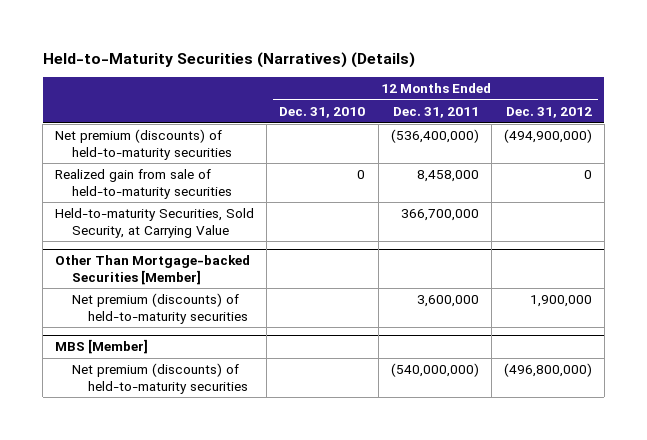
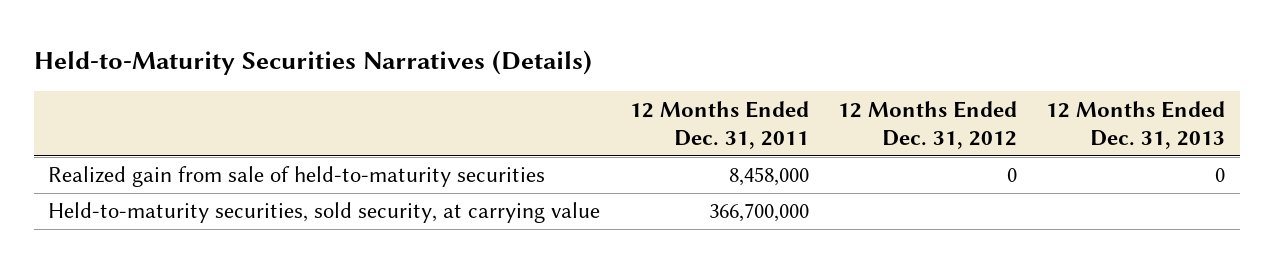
[42,51,415,68] Held-to-Maturity Securities (Narratives) (Details) -> [33,49,592,75] Held-to-Maturity Securities Narratives (Details)
[279,107,366,119] Dec. 31, 2010 -> none
none -> [1046,100,1226,150] 12 Months Ended Dec. 31, 2013
[55,129,232,160] Net premium (discounts) of held-to-maturity securities -> none
[55,255,251,285] Other Than Mortgage-backed Securities [Member] -> none
[71,293,249,324] Net premium (discounts) of held-to-maturity securities -> none
[55,339,149,355] MBS [Member] -> none
[71,363,249,394] Net premium (discounts) of held-to-maturity securities -> none
[55,208,255,238] Held-to-maturity Securities, Sold Security, at Carrying Value -> [48,202,601,224] Held-to-maturity securities, sold security, at carrying value

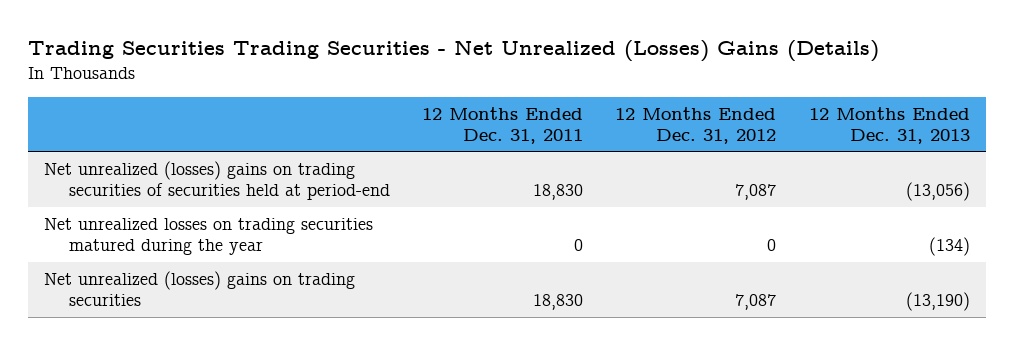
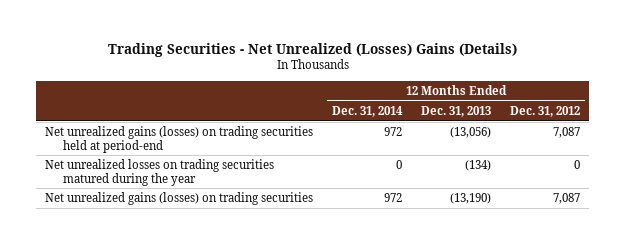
[27,40,879,63] Trading Securities Trading Securities - Net Unrealized (Losses) Gains (Details) -> [107,42,517,57] Trading Securities - Net Unrealized (Losses) Gains (Details)
[421,106,583,144] 12 Months Ended Dec. 31, 2011 -> none
none -> [332,105,404,117] Dec. 31, 2014
[43,161,390,200] Net unrealized (losses) gains on trading securities of securities held at period-end -> [45,126,314,153] Net unrealized gains (losses) on trading securities held at period-end
[43,271,355,306] Net unrealized (losses) gains on trading securities -> [45,192,314,206] Net unrealized gains (losses) on trading securities

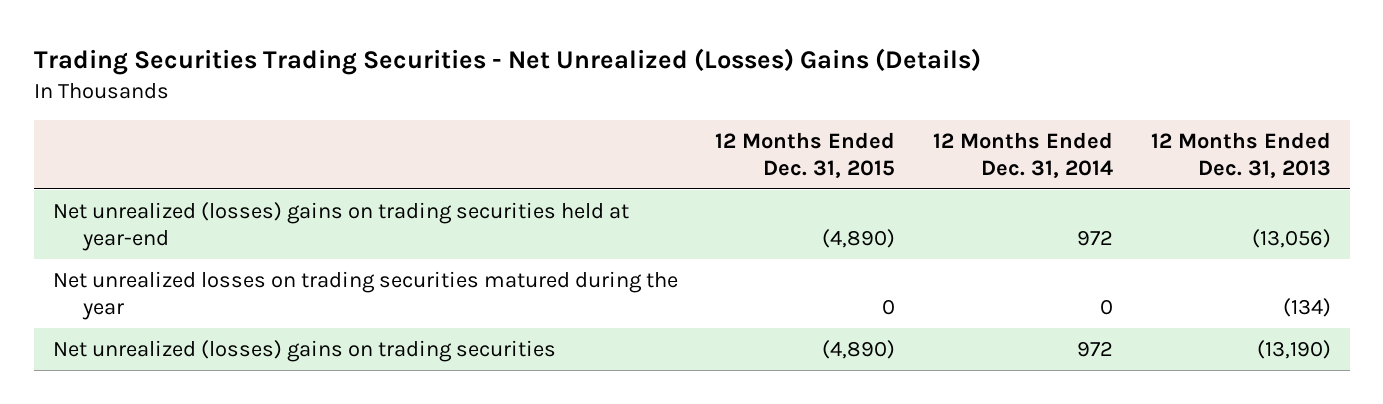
[107,42,517,57] Trading Securities - Net Unrealized (Losses) Gains (Details) -> [33,48,981,76] Trading Securities Trading Securities - Net Unrealized (Losses) Gains (Details)
[509,105,580,117] Dec. 31, 2012 -> none
none -> [715,131,896,179] 12 Months Ended Dec. 31, 2015
[45,126,314,153] Net unrealized gains (losses) on trading securities held at period-end -> [52,201,629,252] Net unrealized (losses) gains on trading securities held at year-end
[45,192,314,206] Net unrealized gains (losses) on trading securities -> [52,339,556,362] Net unrealized (losses) gains on trading securities

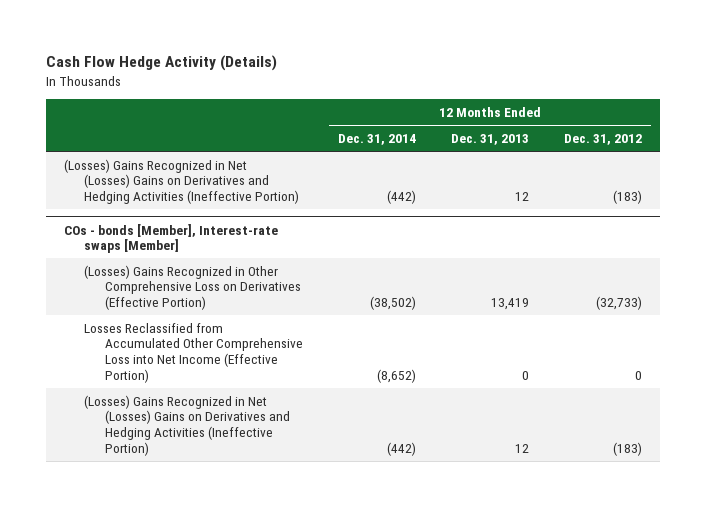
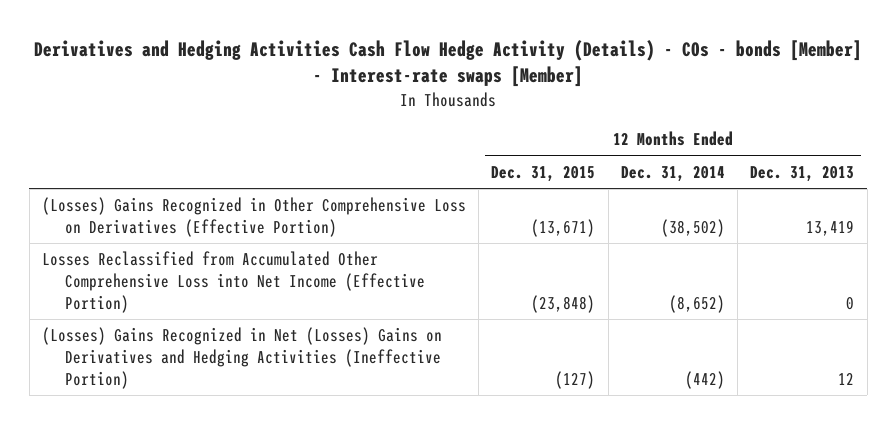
[46,55,278,72] Cash Flow Hedge Activity (Details) -> [34,39,863,88] Derivatives and Hedging Activities Cash Flow Hedge Activity (Details) - COs - bonds [Member] - Interest-rate swaps [Member]
[564,133,643,145] Dec. 31, 2012 -> none
none -> [491,165,596,182] Dec. 31, 2015
[63,158,300,204] (Losses) Gains Recognized in Net (Losses) Gains on Derivatives and Hedging Activities (Ineffective Portion) -> none
[63,223,278,254] COs - bonds [Member], Interest-rate swaps [Member] -> none

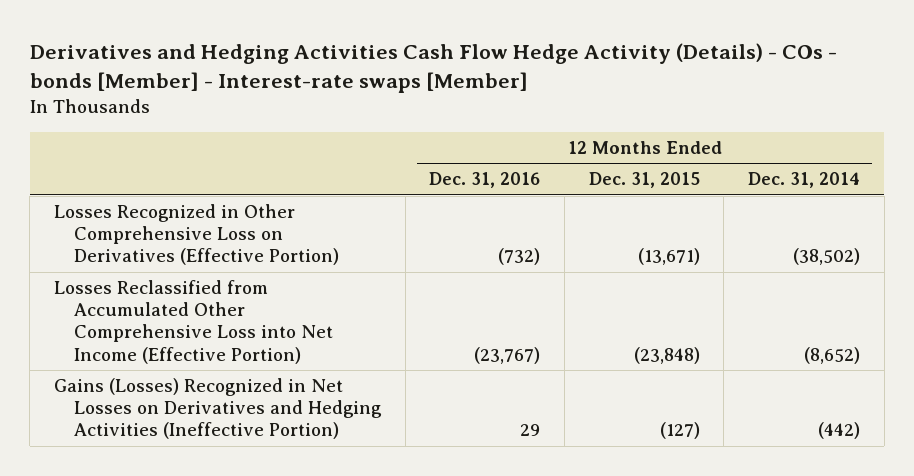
[750,165,855,182] Dec. 31, 2013 -> none
none -> [429,172,541,189] Dec. 31, 2016
[41,197,466,238] (Losses) Gains Recognized in Other Comprehensive Loss on Derivatives (Effective Portion) -> [54,204,340,266] Losses Recognized in Other Comprehensive Loss on Derivatives (Effective Portion)
[41,327,442,389] (Losses) Gains Recognized in Net (Losses) Gains on Derivatives and Hedging Activities (Ineffective Portion) -> [54,378,383,440] Gains (Losses) Recognized in Net Losses on Derivatives and Hedging Activities (Ineffective Portion)

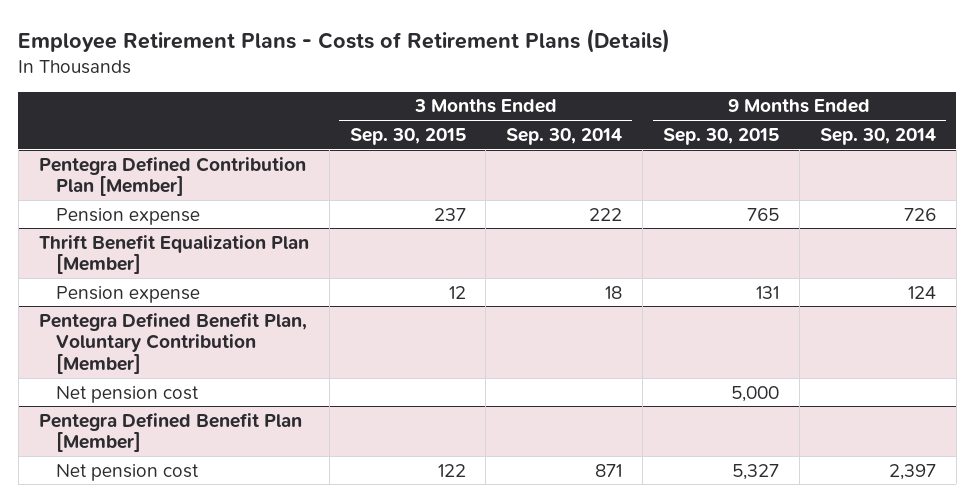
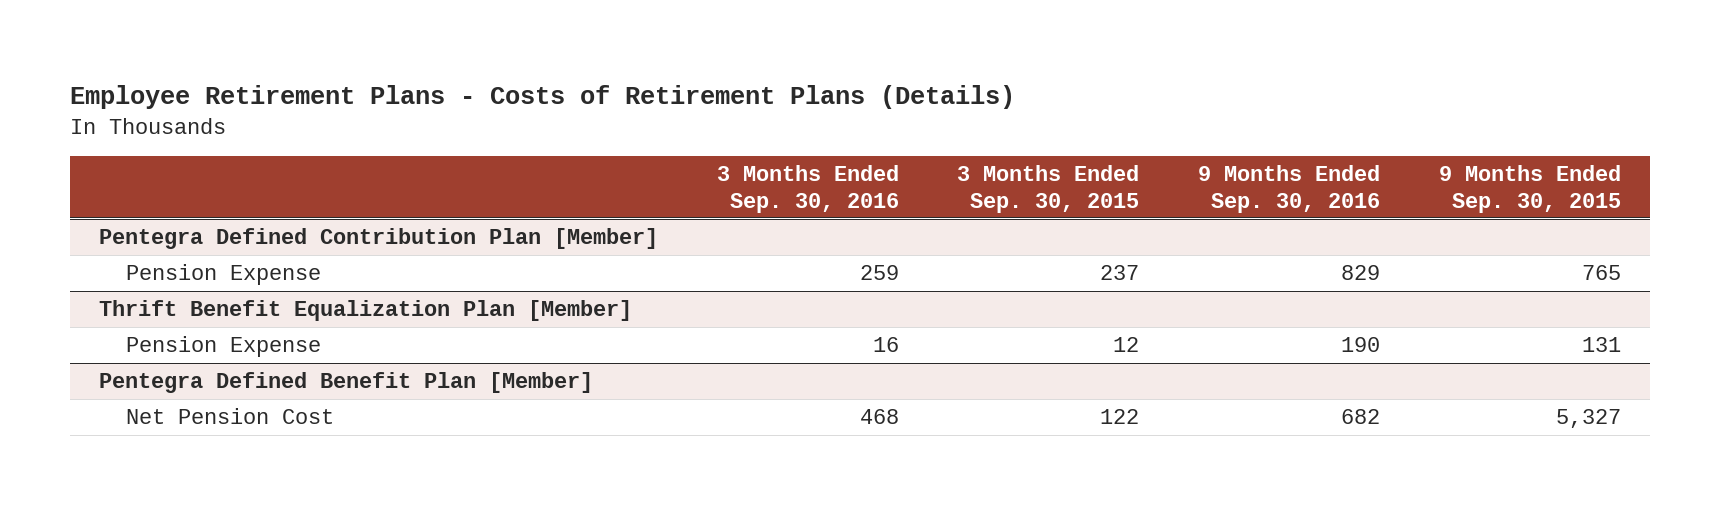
[506,127,623,145] Sep. 30, 2014 -> none
[819,127,936,145] Sep. 30, 2014 -> none
none -> [716,165,899,213] 3 Months Ended Sep. 30, 2016
none -> [1197,165,1380,213] 9 Months Ended Sep. 30, 2016
[55,207,200,225] Pension expense -> [125,264,321,286] Pension Expense
[38,312,307,375] Pentegra Defined Benefit Plan, Voluntary Contribution [Member] -> none
[55,385,199,403] Net pension cost -> none
[55,285,200,303] Pension expense -> [125,336,321,358] Pension Expense
[55,463,199,481] Net pension cost -> [125,408,334,425] Net Pension Cost

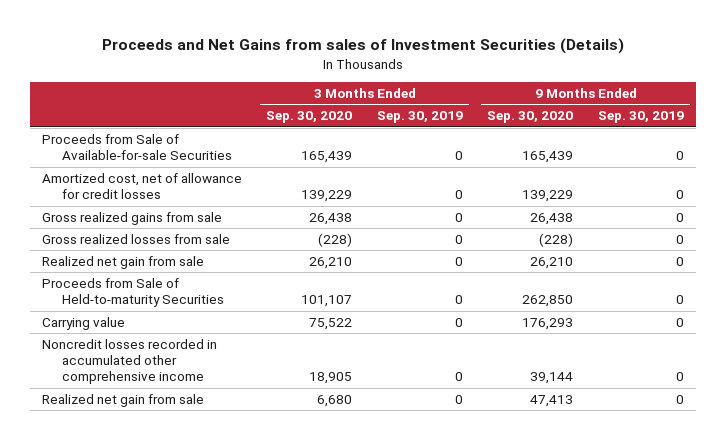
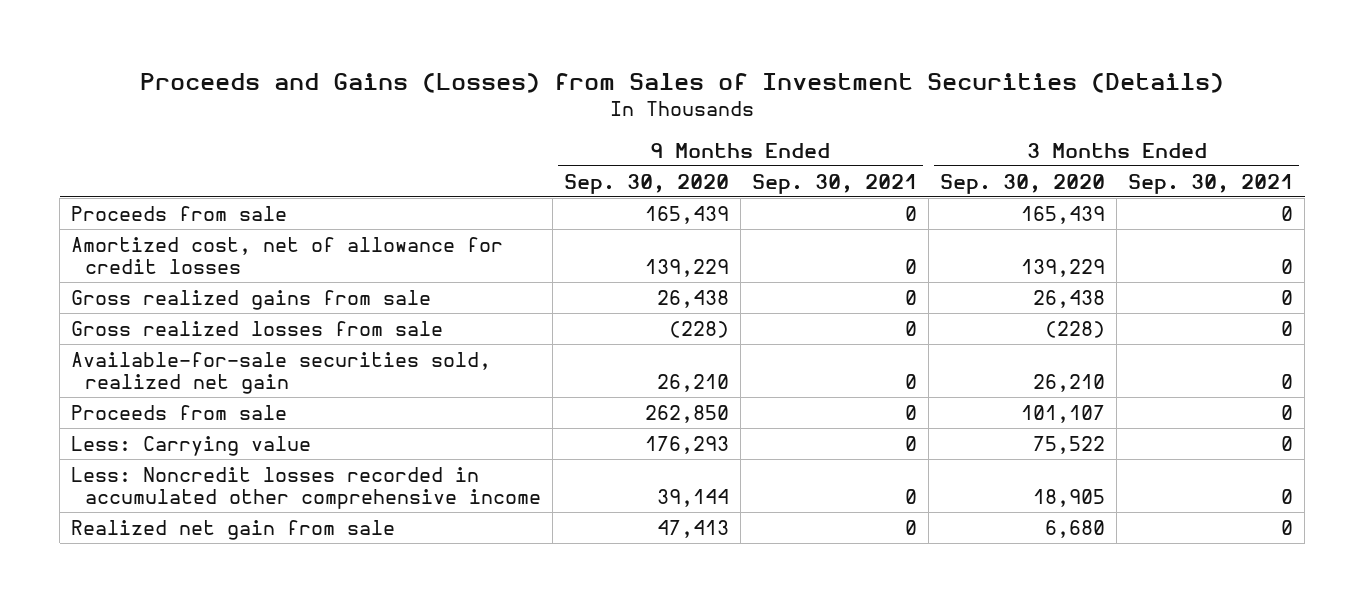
[101,38,624,55] Proceeds and Net Gains from sales of Investment Securities (Details) -> [140,72,1225,93] Proceeds and Gains (Losses) from Sales of Investment Securities (Details)
[376,111,463,124] Sep. 30, 2019 -> none
[597,111,684,124] Sep. 30, 2019 -> none
none -> [751,173,917,194] Sep. 30, 2021
none -> [1128,173,1294,194] Sep. 30, 2021
[41,133,233,161] Proceeds from Sale of Available-for-sale Securities -> [71,205,288,221] Proceeds from sale
[41,255,204,269] Realized net gain from sale -> [71,351,492,395] Available-for-sale securities sold, realized net gain
[41,277,225,308] Proceeds from Sale of Held-to-maturity Securities -> [71,404,288,420] Proceeds from sale
[41,316,125,330] Carrying value -> [71,435,312,456] Less: Carrying value
[41,338,217,385] Noncredit losses recorded in accumulated other comprehensive income -> [71,466,541,510] Less: Noncredit losses recorded in accumulated other comprehensive income

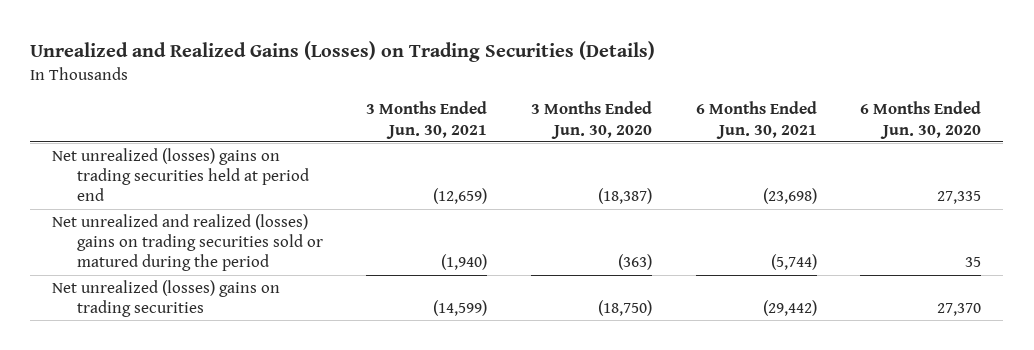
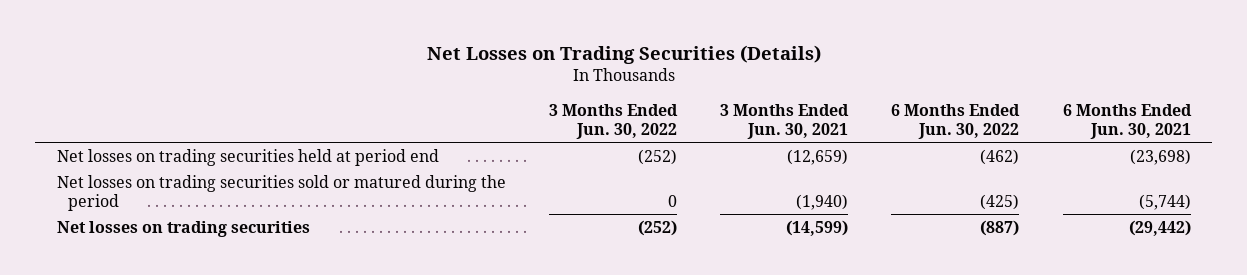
[30,40,656,62] Unrealized and Realized Gains (Losses) on Trading Securities (Details) -> [426,44,821,64] Net Losses on Trading Securities (Details)
[531,101,653,139] 3 Months Ended Jun. 30, 2020 -> none
[860,101,982,139] 6 Months Ended Jun. 30, 2020 -> none
none -> [548,104,678,140] 3 Months Ended Jun. 30, 2022
none -> [891,104,1021,140] 6 Months Ended Jun. 30, 2022
[52,279,281,318] Net unrealized (losses) gains on trading securities -> none
[52,147,309,202] Net unrealized (losses) gains on trading securities held at period end -> [56,148,439,166] Net losses on trading securities held at period end
none -> [56,174,506,211] Net losses on trading securities sold or matured during the period
[52,213,323,272] Net unrealized and realized (losses) gains on trading securities sold or matured during the period -> [56,220,310,237] Net losses on trading securities
[441,254,488,271] (1,940) -> [786,219,849,236] (14,599)
[770,254,817,271] (5,744) -> [1128,219,1191,236] (29,442)

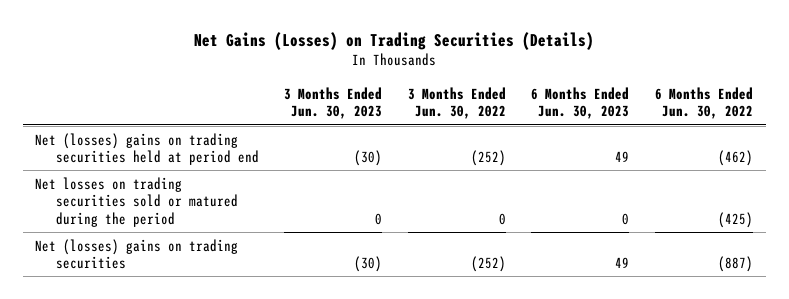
[426,44,821,64] Net Losses on Trading Securities (Details) -> [194,31,595,50] Net Gains (Losses) on Trading Securities (Details)
[720,104,850,140] 3 Months Ended Jun. 30, 2021 -> none
[1062,104,1192,140] 6 Months Ended Jun. 30, 2021 -> none
none -> [284,86,383,120] 3 Months Ended Jun. 30, 2023
none -> [531,86,630,120] 6 Months Ended Jun. 30, 2023
[56,148,439,166] Net losses on trading securities held at period end -> [35,132,259,166] Net (losses) gains on trading securities held at period end
[56,220,310,237] Net losses on trading securities -> [35,238,239,270] Net (losses) gains on trading securities

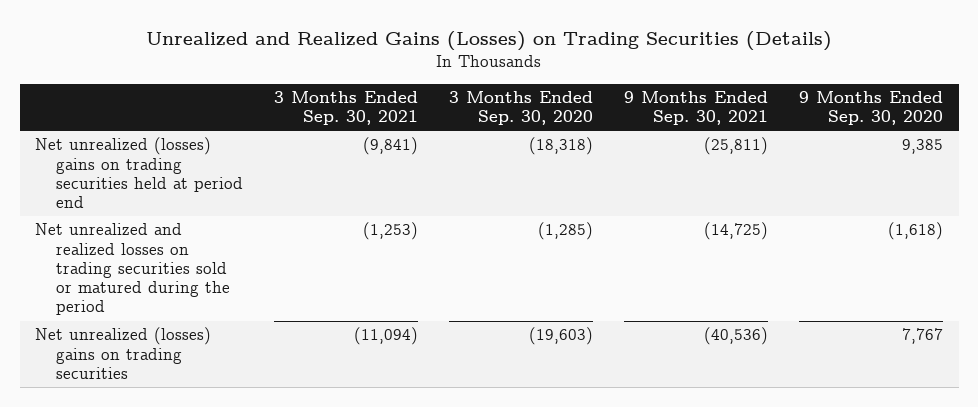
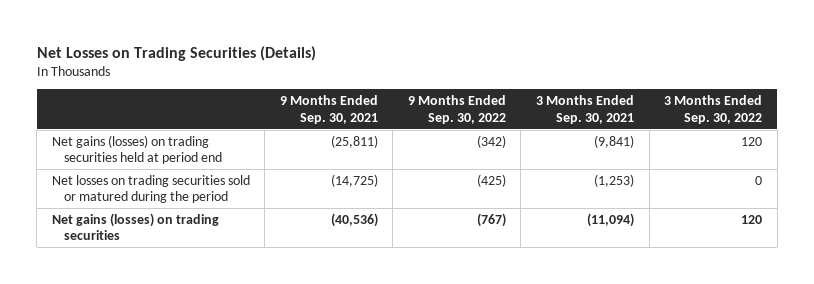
[146,31,833,52] Unrealized and Realized Gains (Losses) on Trading Securities (Details) -> [36,45,316,61] Net Losses on Trading Securities (Details)
[448,91,593,126] 3 Months Ended Sep. 30, 2020 -> none
[799,91,944,126] 9 Months Ended Sep. 30, 2020 -> none
none -> [407,95,506,124] 9 Months Ended Sep. 30, 2022
none -> [664,95,763,124] 3 Months Ended Sep. 30, 2022
[35,137,243,209] Net unrealized (losses) gains on trading securities held at period end -> [51,134,222,165] Net gains (losses) on trading securities held at period end
[35,223,230,316] Net unrealized and realized losses on trading securities sold or matured during the period -> [51,174,250,204] Net losses on trading securities sold or matured during the period
[35,327,212,379] Net unrealized (losses) gains on trading securities -> [51,212,219,241] Net gains (losses) on trading securities

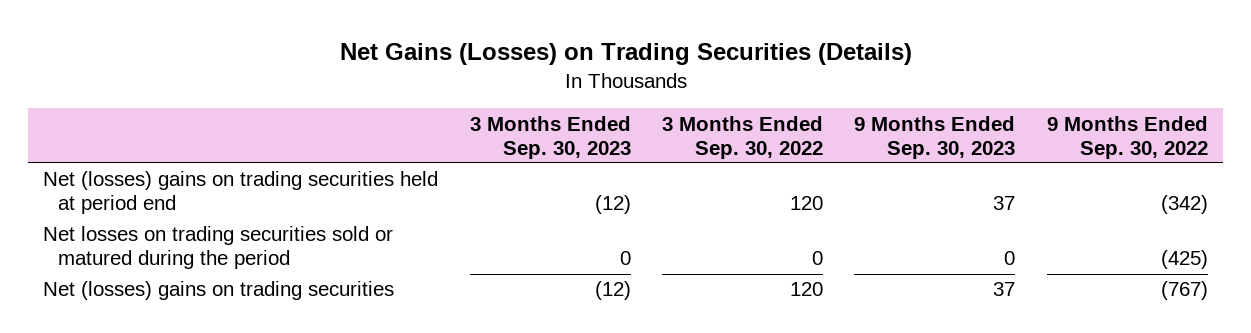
[36,45,316,61] Net Losses on Trading Securities (Details) -> [339,42,912,65] Net Gains (Losses) on Trading Securities (Details)
[279,95,378,124] 9 Months Ended Sep. 30, 2021 -> none
[535,95,634,124] 3 Months Ended Sep. 30, 2021 -> none
none -> [469,115,631,159] 3 Months Ended Sep. 30, 2023
none -> [854,115,1016,159] 9 Months Ended Sep. 30, 2023
[51,134,222,165] Net gains (losses) on trading securities held at period end -> [43,171,439,215] Net (losses) gains on trading securities held at period end
[51,212,219,241] Net gains (losses) on trading securities -> [43,281,395,301] Net (losses) gains on trading securities

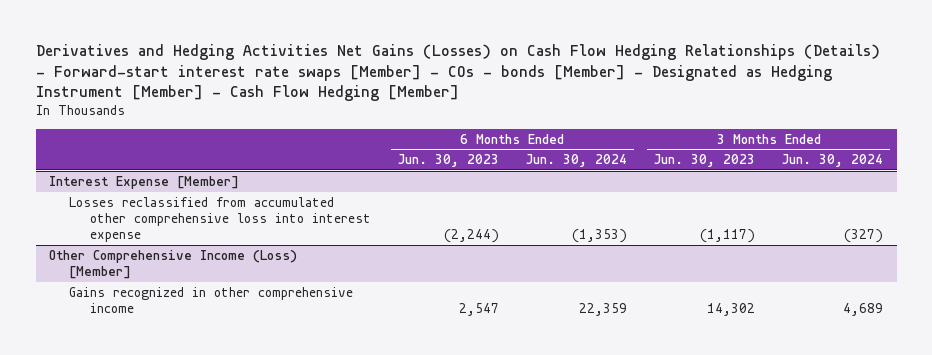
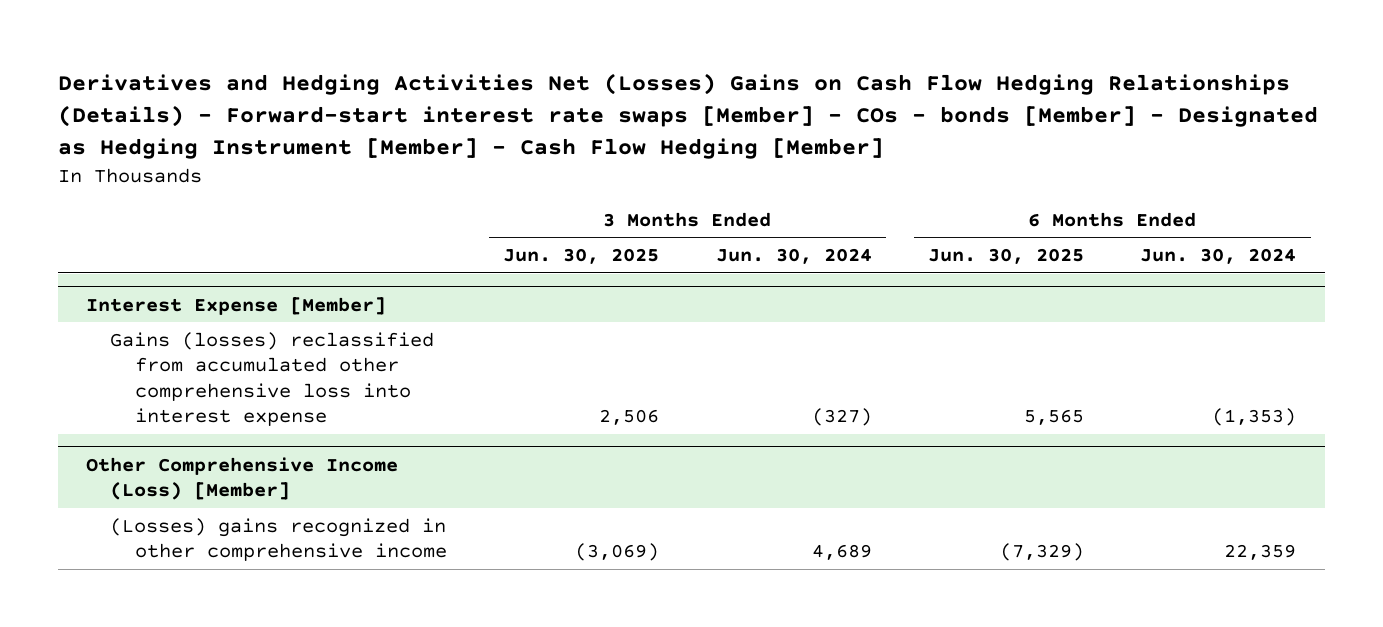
[35,44,880,102] Derivatives and Hedging Activities Net Gains (Losses) on Cash Flow Hedging Relationships (Details) - Forward-start interest rate swaps [Member] - COs - bonds [Member] - Designated as Hedging Instrument [Member] - Cash Flow Hedging [Member] -> [58,72,1319,159] Derivatives and Hedging Activities Net (Losses) Gains on Cash Flow Hedging Relationships (Details) - Forward-start interest rate swaps [Member] - COs - bonds [Member] - Designated as Hedging Instrument [Member] - Cash Flow Hedging [Member]
[397,154,499,168] Jun. 30, 2023 -> none
[653,154,755,168] Jun. 30, 2023 -> none
none -> [503,248,660,265] Jun. 30, 2025
none -> [927,248,1084,265] Jun. 30, 2025
[69,196,371,243] Losses reclassified from accumulated other comprehensive loss into interest expense -> [110,331,435,427] Gains (losses) reclassified from accumulated other comprehensive loss into interest expense
[69,286,354,314] Gains recognized in other comprehensive income -> [110,517,447,562] (Losses) gains recognized in other comprehensive income

